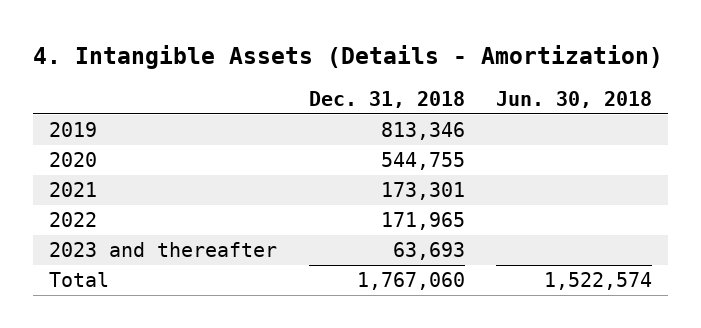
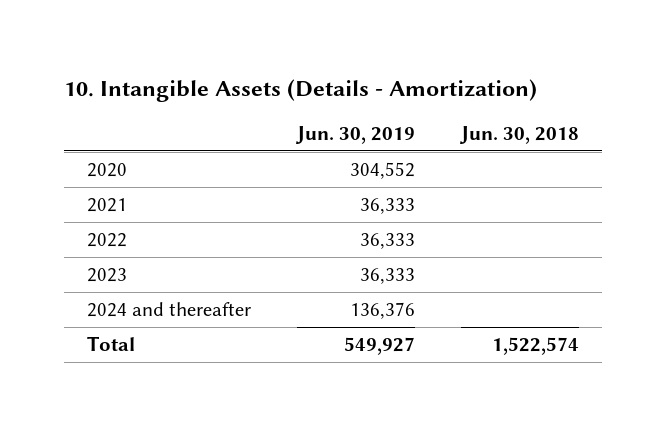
[33,44,664,69] 4. Intangible Assets (Details - Amortization) -> [63,78,537,102] 10. Intangible Assets (Details - Amortization)
[308,90,465,108] Dec. 31, 2018 -> none
none -> [294,126,415,145] Jun. 30, 2019
[49,122,98,138] 2019 -> none
none -> [86,267,127,282] 2023
[49,242,278,258] 2023 and thereafter -> [86,301,251,317] 2024 and thereafter

